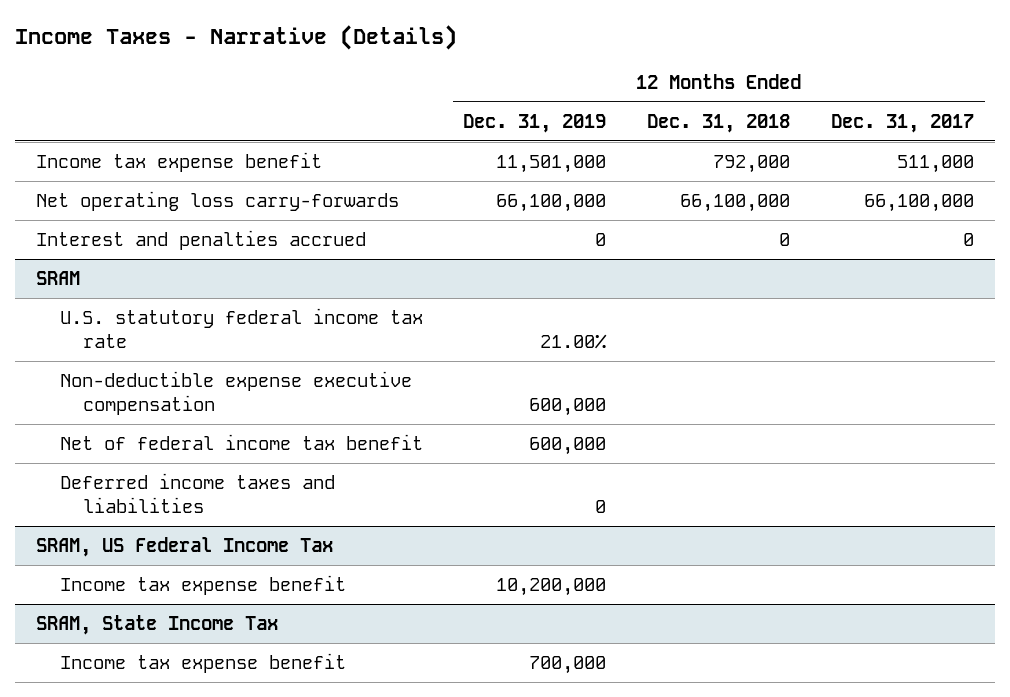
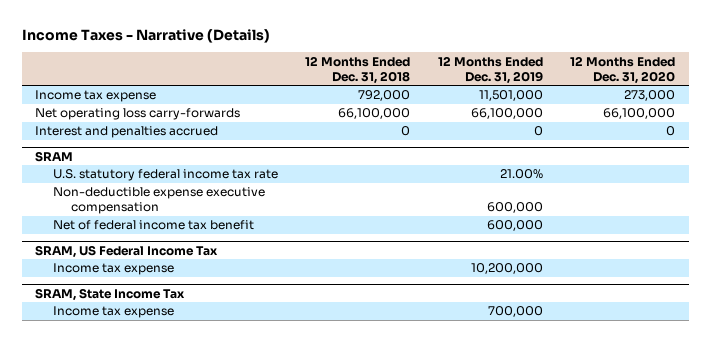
[831,113,975,133] Dec. 31, 2017 -> none
none -> [570,55,676,84] 12 Months Ended Dec. 31, 2020
[35,152,322,173] Income tax expense benefit -> [35,90,157,103] Income tax expense
[59,473,335,513] Deferred income taxes and liabilities -> none
[59,575,346,596] Income tax expense benefit -> [52,263,174,276] Income tax expense
[59,653,346,674] Income tax expense benefit -> [52,306,174,319] Income tax expense

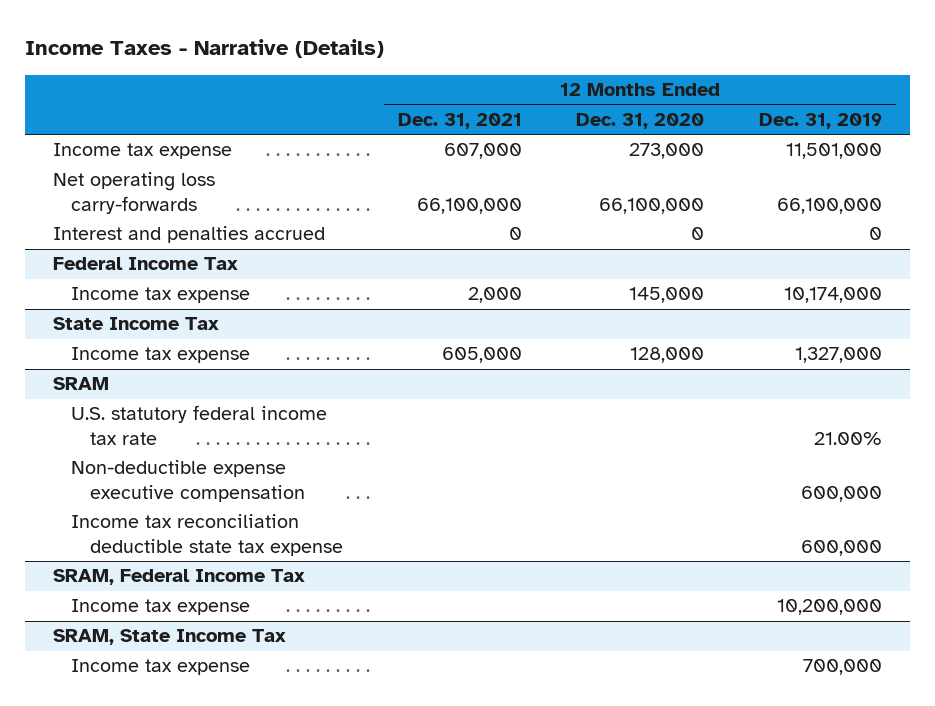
[305,55,411,84] 12 Months Ended Dec. 31, 2018 -> none
none -> [397,113,522,130] Dec. 31, 2021
none -> [52,257,238,271] Federal Income Tax
none -> [71,287,251,304] Income tax expense
none -> [52,317,219,331] State Income Tax
none -> [71,347,251,364] Income tax expense
[52,220,254,231] Net of federal income tax benefit -> [71,514,343,556] Income tax reconciliation deductible state tax expense
[35,244,219,258] SRAM, US Federal Income Tax -> [52,569,305,586] SRAM, Federal Income Tax

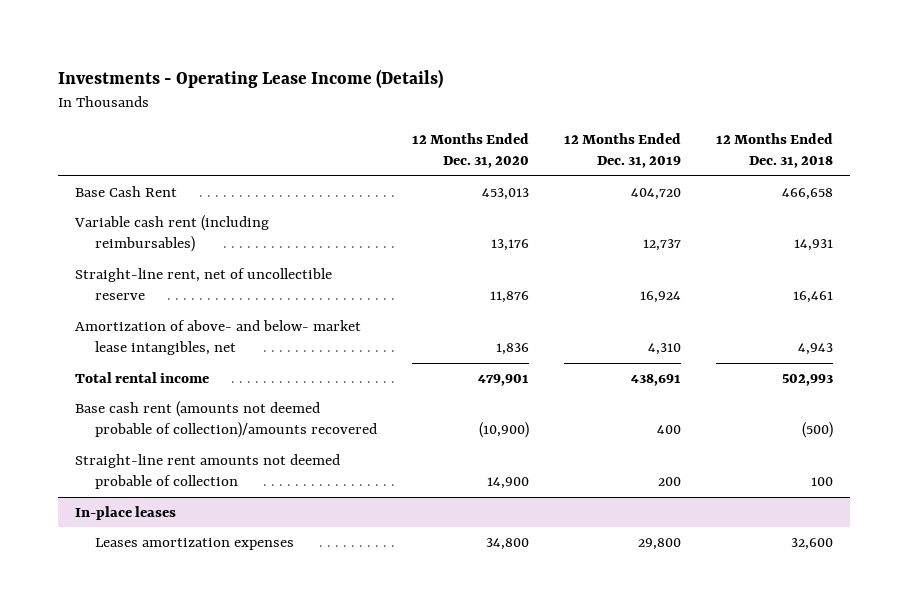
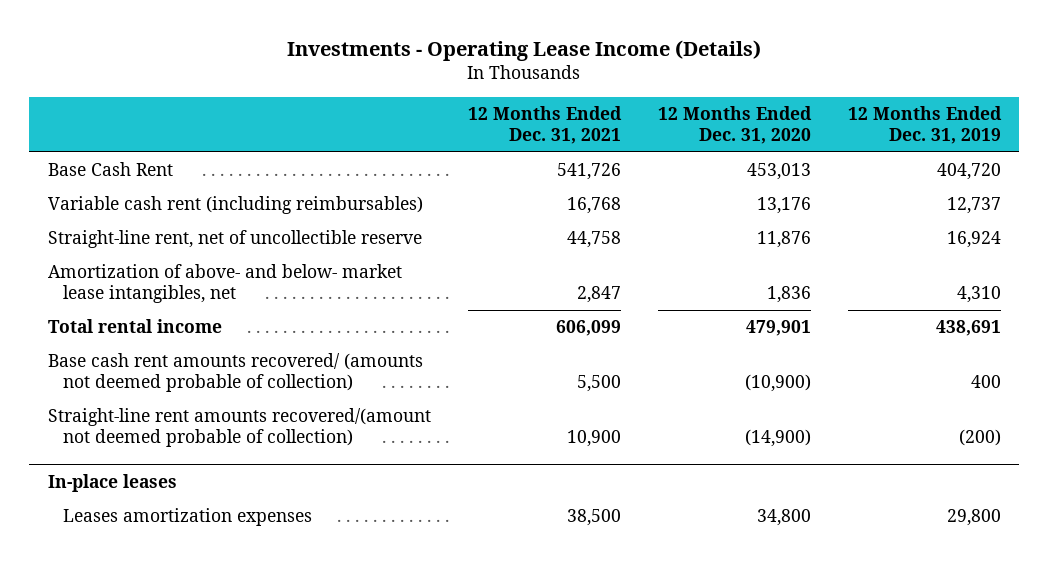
[715,132,833,169] 12 Months Ended Dec. 31, 2018 -> none
none -> [467,105,622,145] 12 Months Ended Dec. 31, 2021
[74,401,378,439] Base cash rent (amounts not deemed probable of collection)/amounts recovered -> [47,353,423,393] Base cash rent amounts recovered/ (amounts not deemed probable of collection)
[74,454,340,490] Straight-line rent amounts not deemed probable of collection -> [47,408,431,448] Straight-line rent amounts recovered/(amount not deemed probable of collection)
[487,477,530,490] 14,900 -> [744,429,811,448] (14,900)
[657,477,681,487] 200 -> [958,429,1001,447] (200)

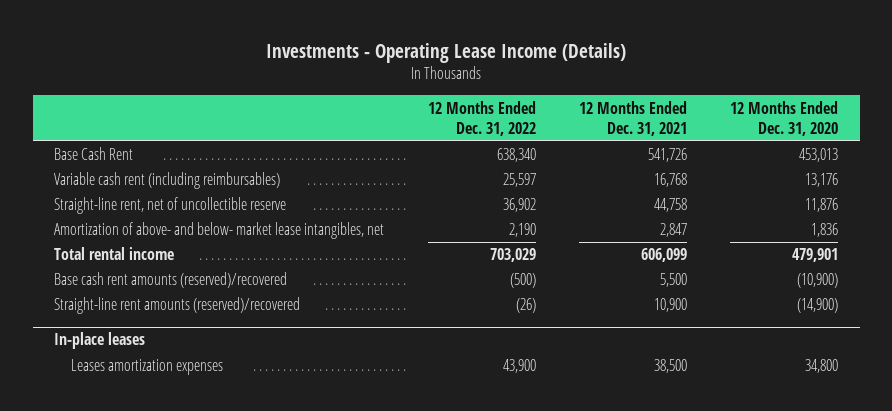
[847,105,1002,145] 12 Months Ended Dec. 31, 2019 -> none
none -> [427,100,536,136] 12 Months Ended Dec. 31, 2022
[47,353,423,393] Base cash rent amounts recovered/ (amounts not deemed probable of collection) -> [54,272,288,289] Base cash rent amounts (reserved)/recovered
[47,408,431,448] Straight-line rent amounts recovered/(amount not deemed probable of collection) -> [54,297,301,315] Straight-line rent amounts (reserved)/recovered

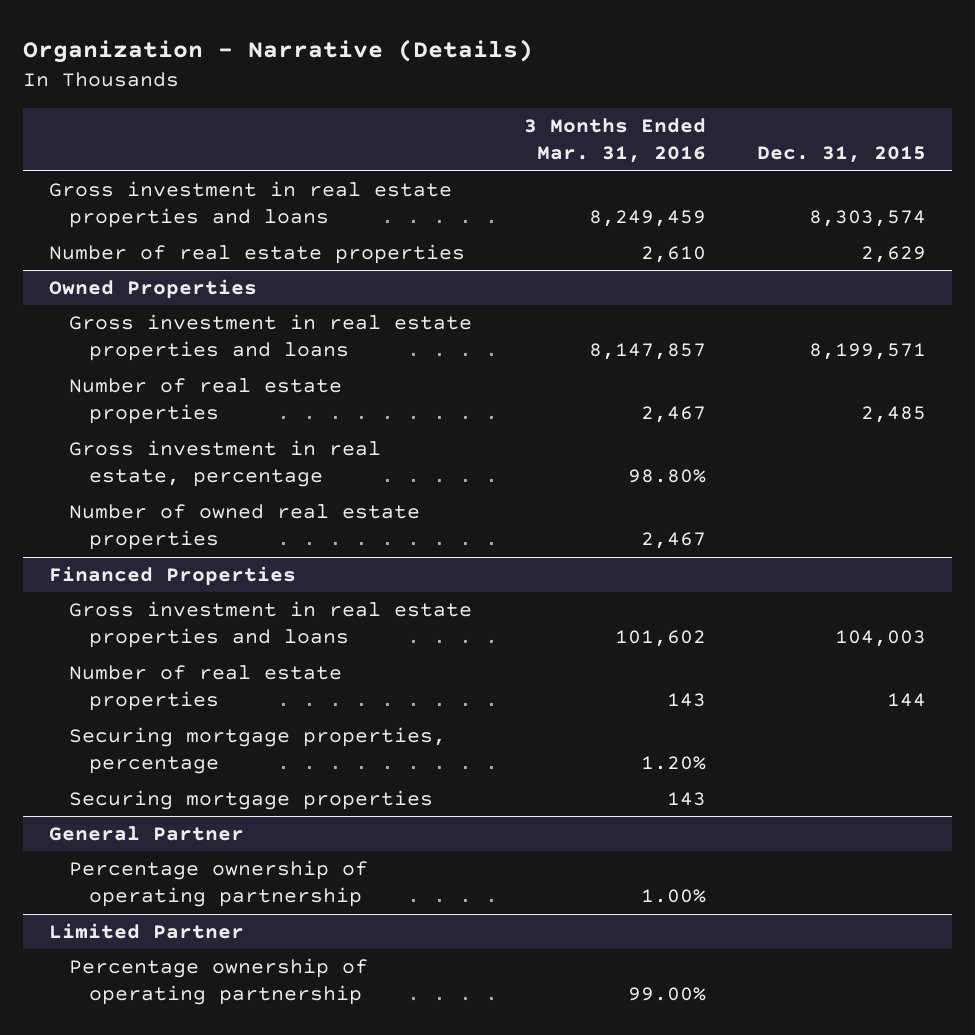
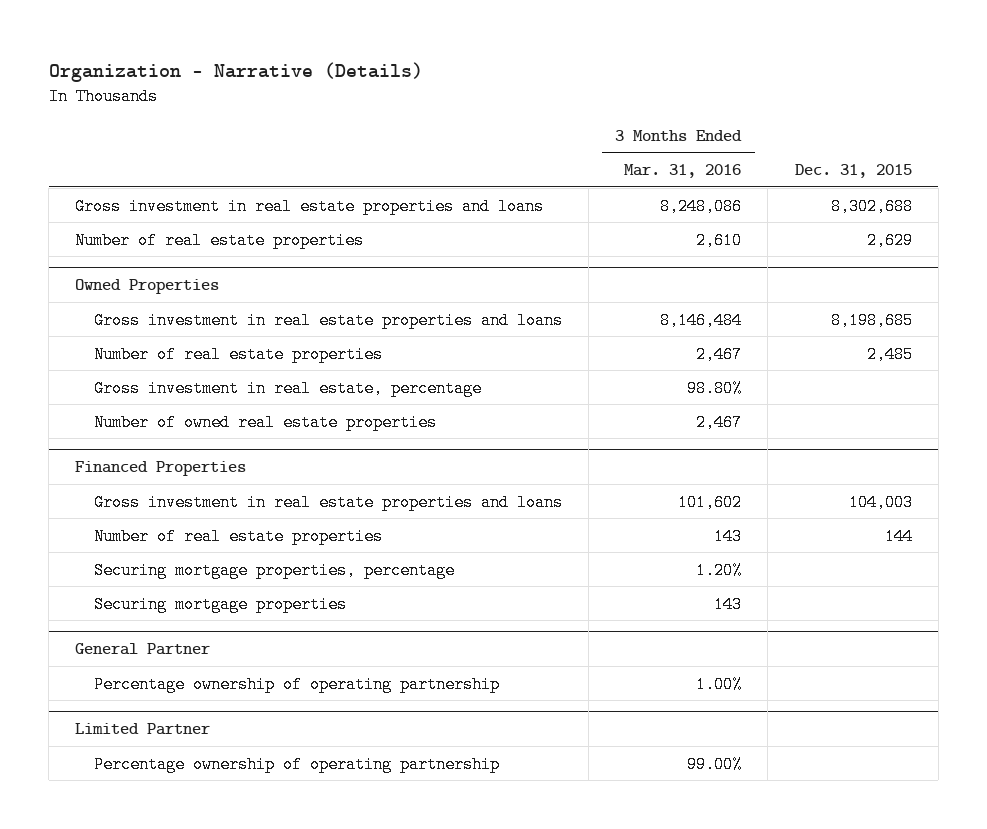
[588,210,706,228] 8,249,459 -> [660,197,743,215] 8,248,086
[809,210,927,228] 8,303,574 -> [830,197,913,215] 8,302,688
[588,343,706,361] 8,147,857 -> [660,311,743,329] 8,146,484
[809,343,927,361] 8,199,571 -> [830,311,913,329] 8,198,685

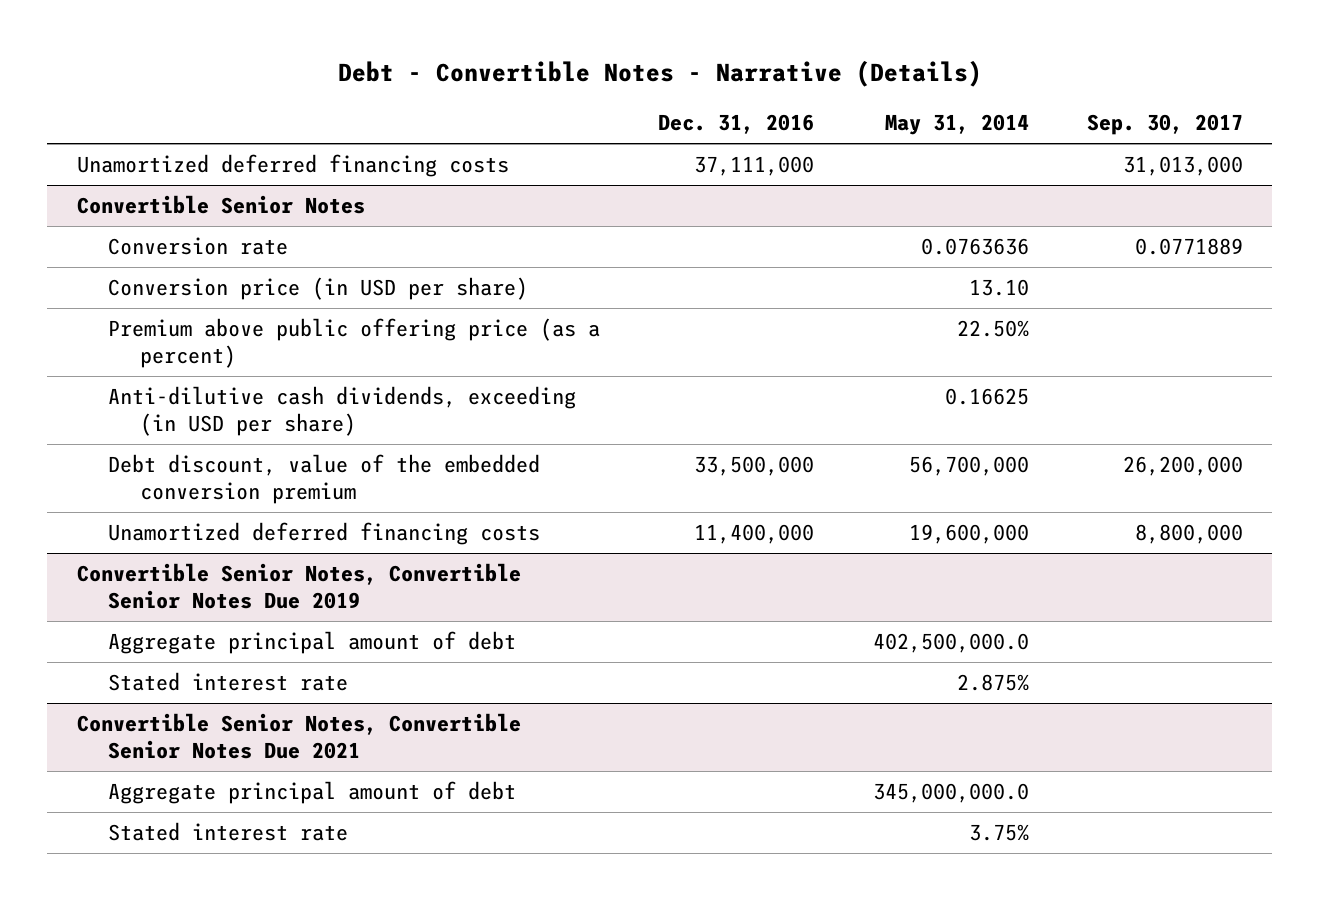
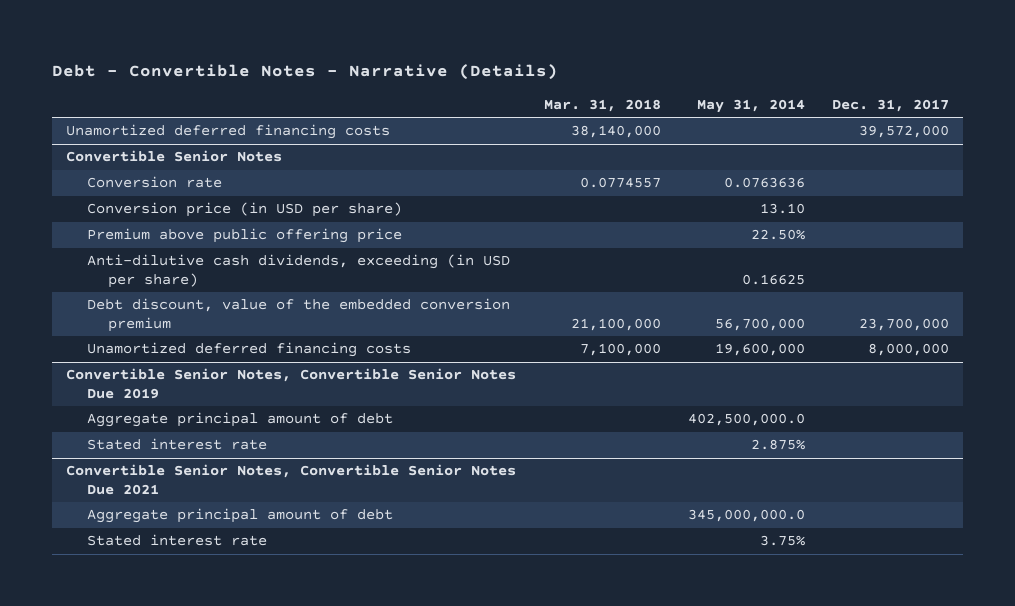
[658,113,815,134] Dec. 31, 2016 -> none
[1086,113,1243,135] Sep. 30, 2017 -> none
none -> [543,99,661,113] Mar. 31, 2018
none -> [832,99,950,113] Dec. 31, 2017
[108,318,601,369] Premium above public offering price (as a percent) -> [87,228,403,244] Premium above public offering price

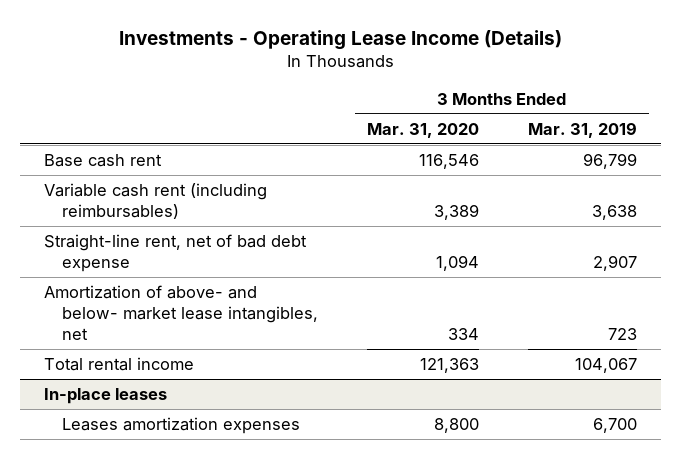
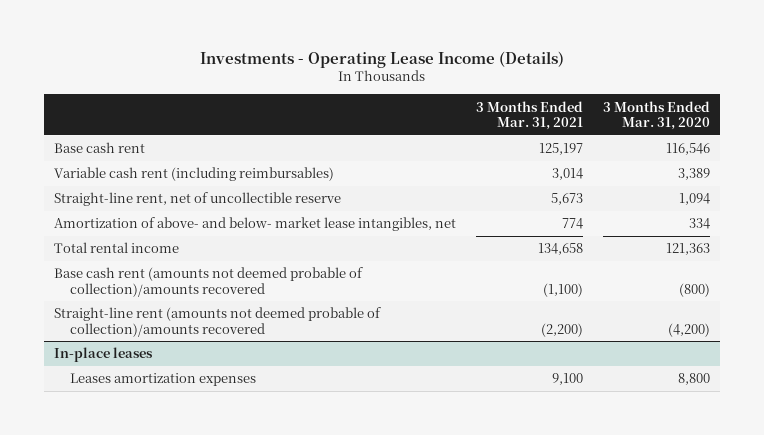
[527,121,637,138] Mar. 31, 2019 -> none
none -> [475,100,583,131] 3 Months Ended Mar. 31, 2021
[44,233,308,272] Straight-line rent, net of bad debt expense -> [53,192,341,207] Straight-line rent, net of uncollectible reserve
none -> [53,267,363,297] Base cash rent (amounts not deemed probable of collection)/amounts recovered
none -> [53,307,381,337] Straight-line rent (amounts not deemed probable of collection)/amounts recovered

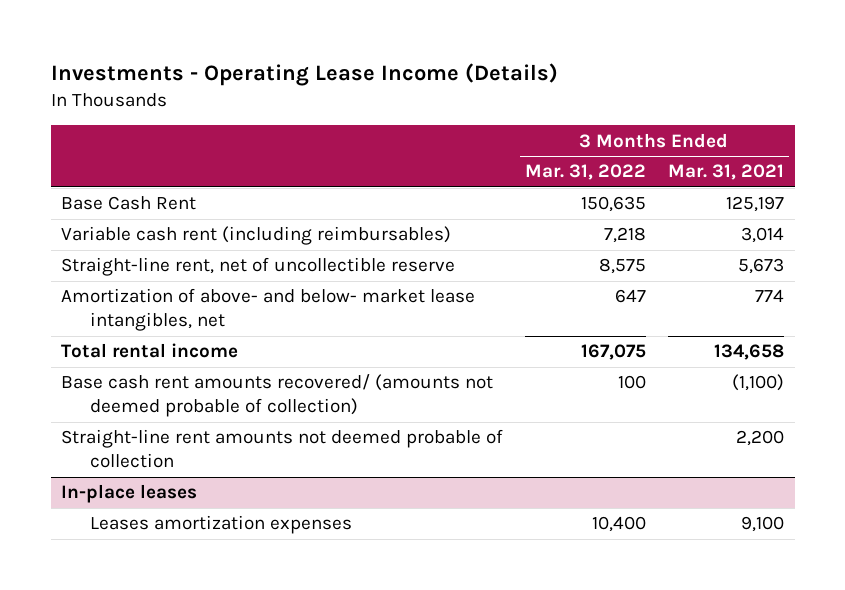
[602,100,710,131] 3 Months Ended Mar. 31, 2020 -> none
none -> [525,164,647,181] Mar. 31, 2022
[53,142,145,154] Base cash rent -> [61,196,197,211] Base Cash Rent
[53,267,363,297] Base cash rent (amounts not deemed probable of collection)/amounts recovered -> [61,374,494,418] Base cash rent amounts recovered/ (amounts not deemed probable of collection)
[53,307,381,337] Straight-line rent (amounts not deemed probable of collection)/amounts recovered -> [61,429,504,469] Straight-line rent amounts not deemed probable of collection
[540,322,583,337] (2,200) -> [735,430,784,447] 2,200

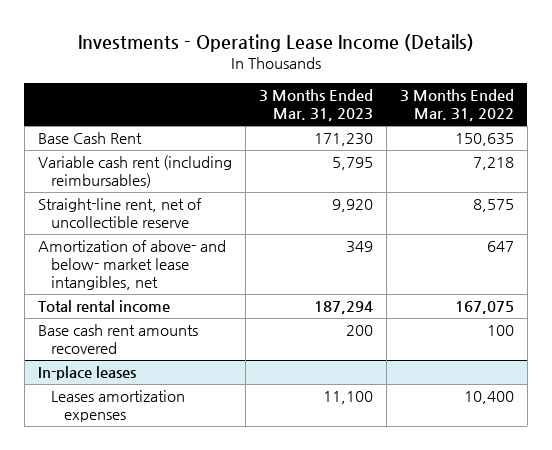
[667,164,784,181] Mar. 31, 2021 -> none
none -> [258,89,373,122] 3 Months Ended Mar. 31, 2023
[61,429,504,469] Straight-line rent amounts not deemed probable of collection -> none
[61,374,494,418] Base cash rent amounts recovered/ (amounts not deemed probable of collection) -> [37,324,198,355] Base cash rent amounts recovered

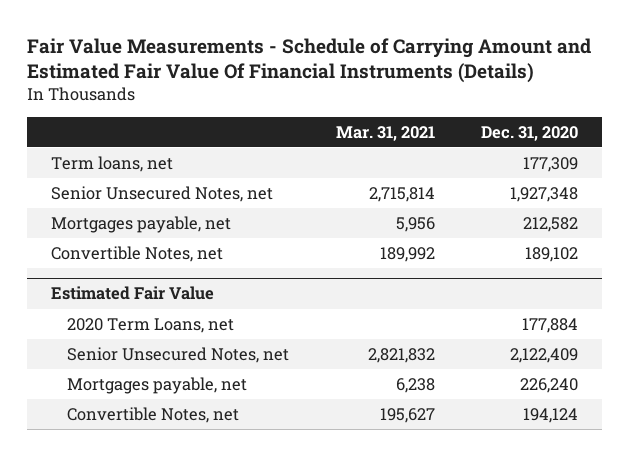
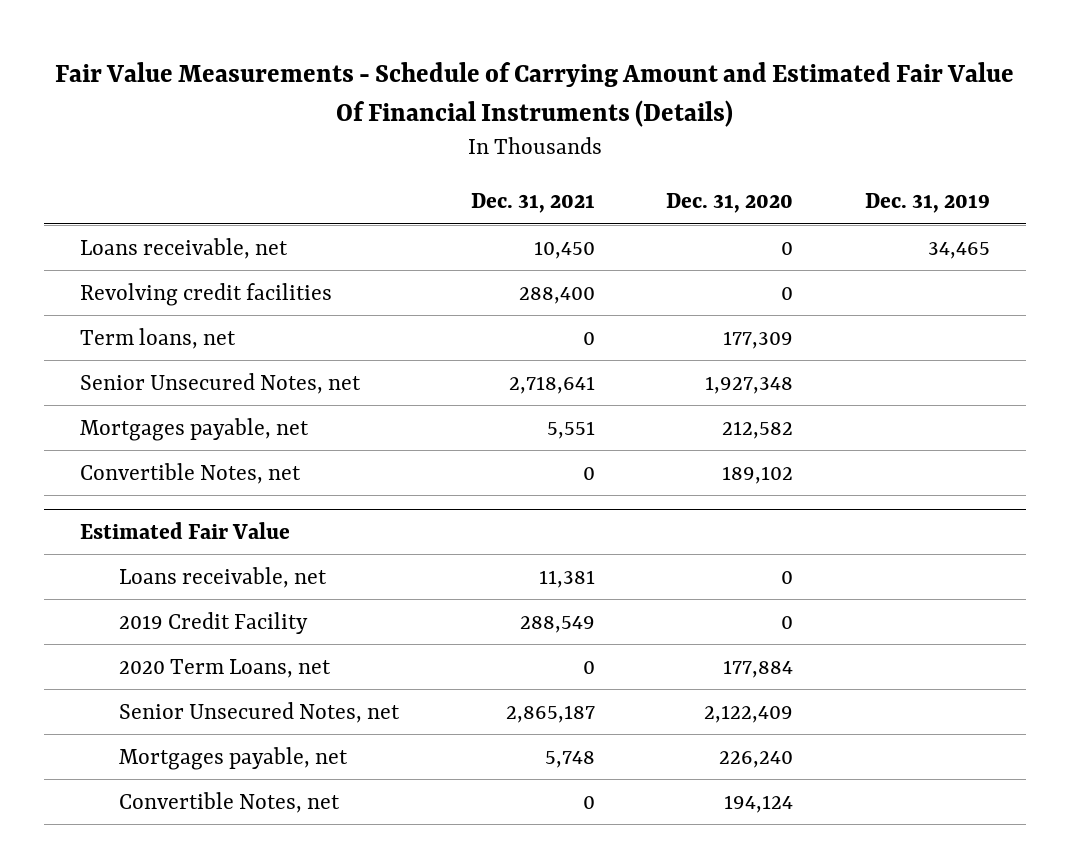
[335,125,435,141] Mar. 31, 2021 -> none
none -> [470,193,595,214] Dec. 31, 2021
none -> [864,193,990,214] Dec. 31, 2019
none -> [79,237,288,259] Loans receivable, net
none -> [79,282,332,306] Revolving credit facilities
none -> [119,566,328,588] Loans receivable, net
none -> [119,611,309,634] 2019 Credit Facility

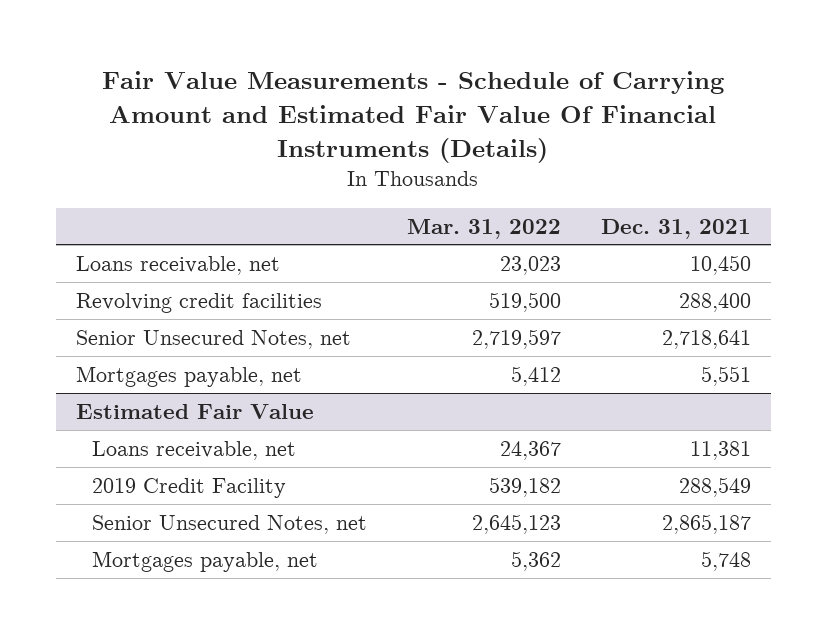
[666,193,794,214] Dec. 31, 2020 -> none
[864,193,990,214] Dec. 31, 2019 -> none
none -> [406,218,561,239] Mar. 31, 2022
[79,327,236,349] Term loans, net -> none
[79,462,301,484] Convertible Notes, net -> none
[119,658,332,678] 2020 Term Loans, net -> none
[119,791,341,813] Convertible Notes, net -> none

